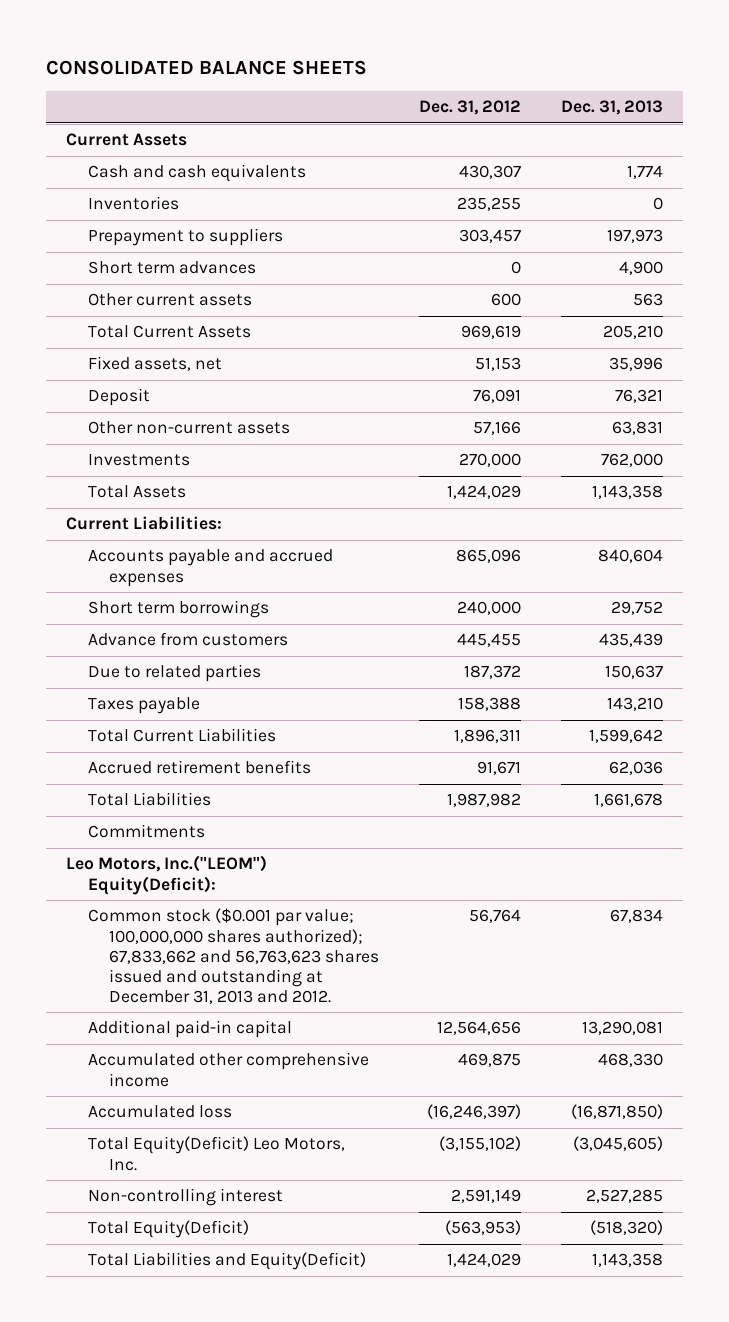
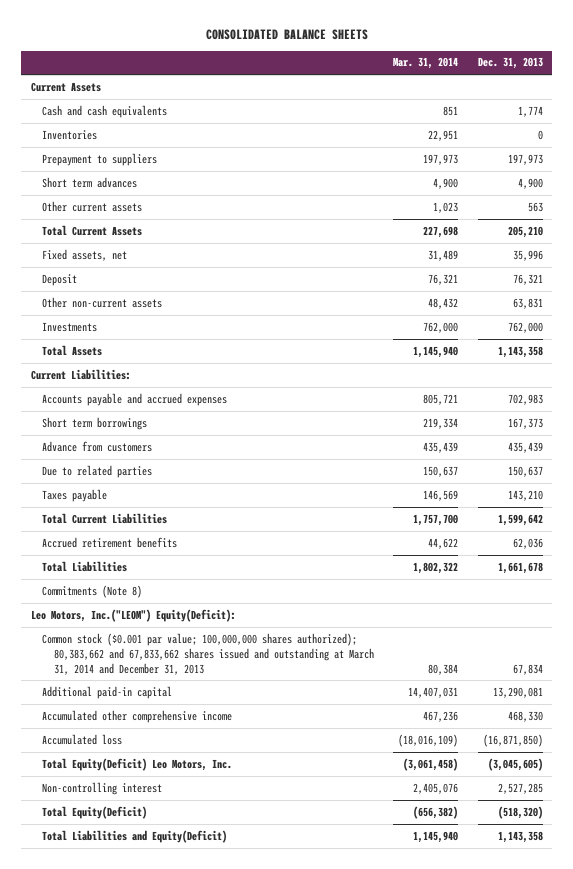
[418,100,521,116] Dec. 31, 2012 -> none
none -> [393,57,459,70] Mar. 31, 2014
[597,549,663,564] 840,604 -> [507,393,543,405] 702,983
[610,601,663,616] 29,752 -> [507,417,543,429] 167,373
[87,824,205,839] Commitments -> [42,584,143,598] Commitments (Note 8)
[87,908,379,1004] Common stock ($0.001 par value; 100,000,000 shares authorized); 67,833,662 and 56,763,623 shares issued and outstanding at December 31, 2013 and 2012. -> [42,632,374,675] Common stock ($0.001 par value; 100,000,000 shares authorized); 80,383,662 and 67,833,662 shares issued and outstanding at March 31, 2014 and December 31, 2013

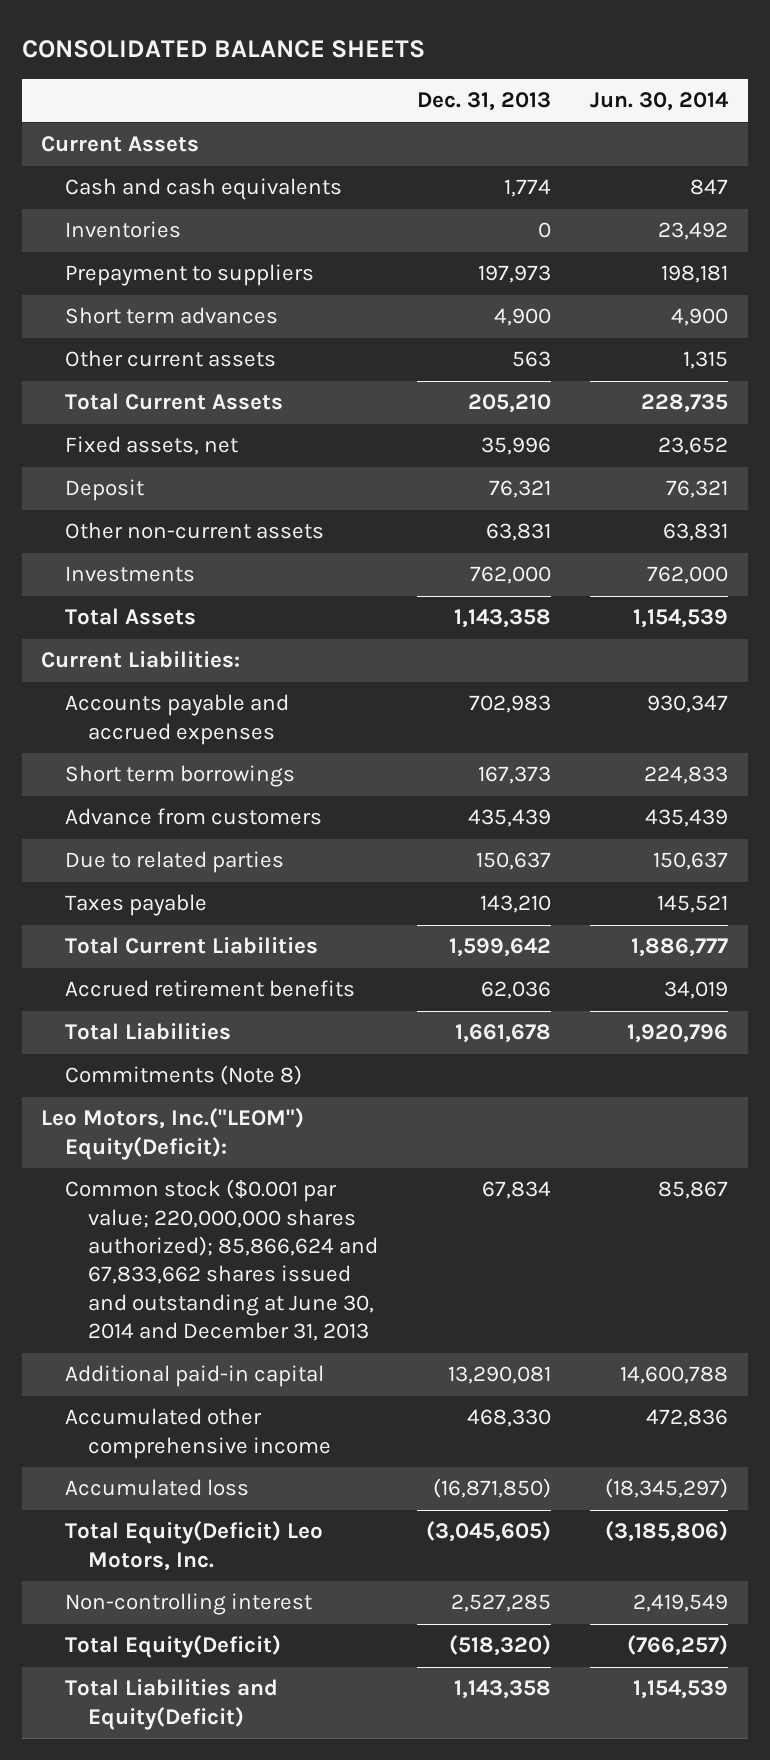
[393,57,459,70] Mar. 31, 2014 -> none
none -> [590,92,730,112] Jun. 30, 2014
[42,632,374,675] Common stock ($0.001 par value; 100,000,000 shares authorized); 80,383,662 and 67,833,662 shares issued and outstanding at March 31, 2014 and December 31, 2013 -> [64,1179,379,1342] Common stock ($0.001 par value; 220,000,000 shares authorized); 85,866,624 and 67,833,662 shares issued and outstanding at June 30, 2014 and December 31, 2013

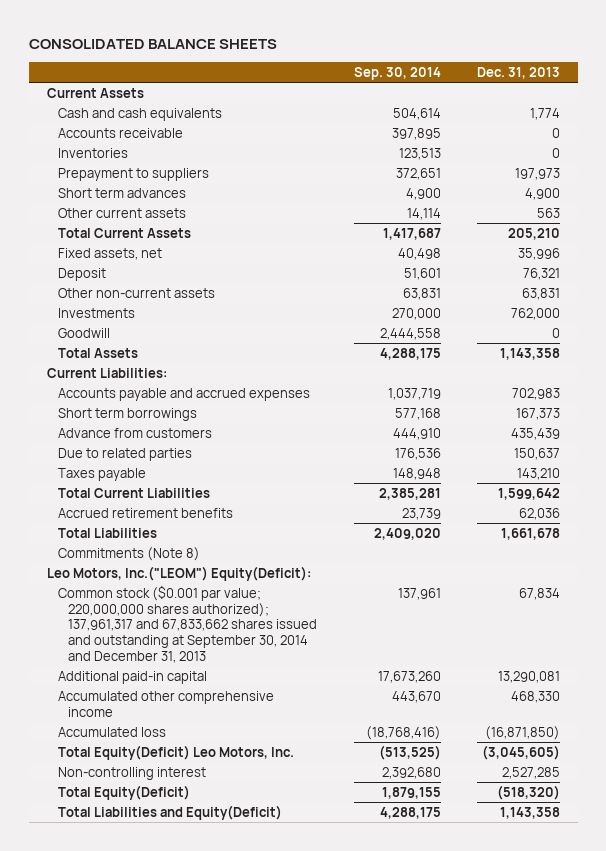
[590,92,730,112] Jun. 30, 2014 -> none
none -> [353,67,441,81] Sep. 30, 2014
none -> [57,127,183,138] Accounts receivable
none -> [57,327,110,338] Goodwill
[64,1179,379,1342] Common stock ($0.001 par value; 220,000,000 shares authorized); 85,866,624 and 67,833,662 shares issued and outstanding at June 30, 2014 and December 31, 2013 -> [57,584,318,663] Common stock ($0.001 par value; 220,000,000 shares authorized); 137,961,317 and 67,833,662 shares issued and outstanding at September 30, 2014 and December 31, 2013

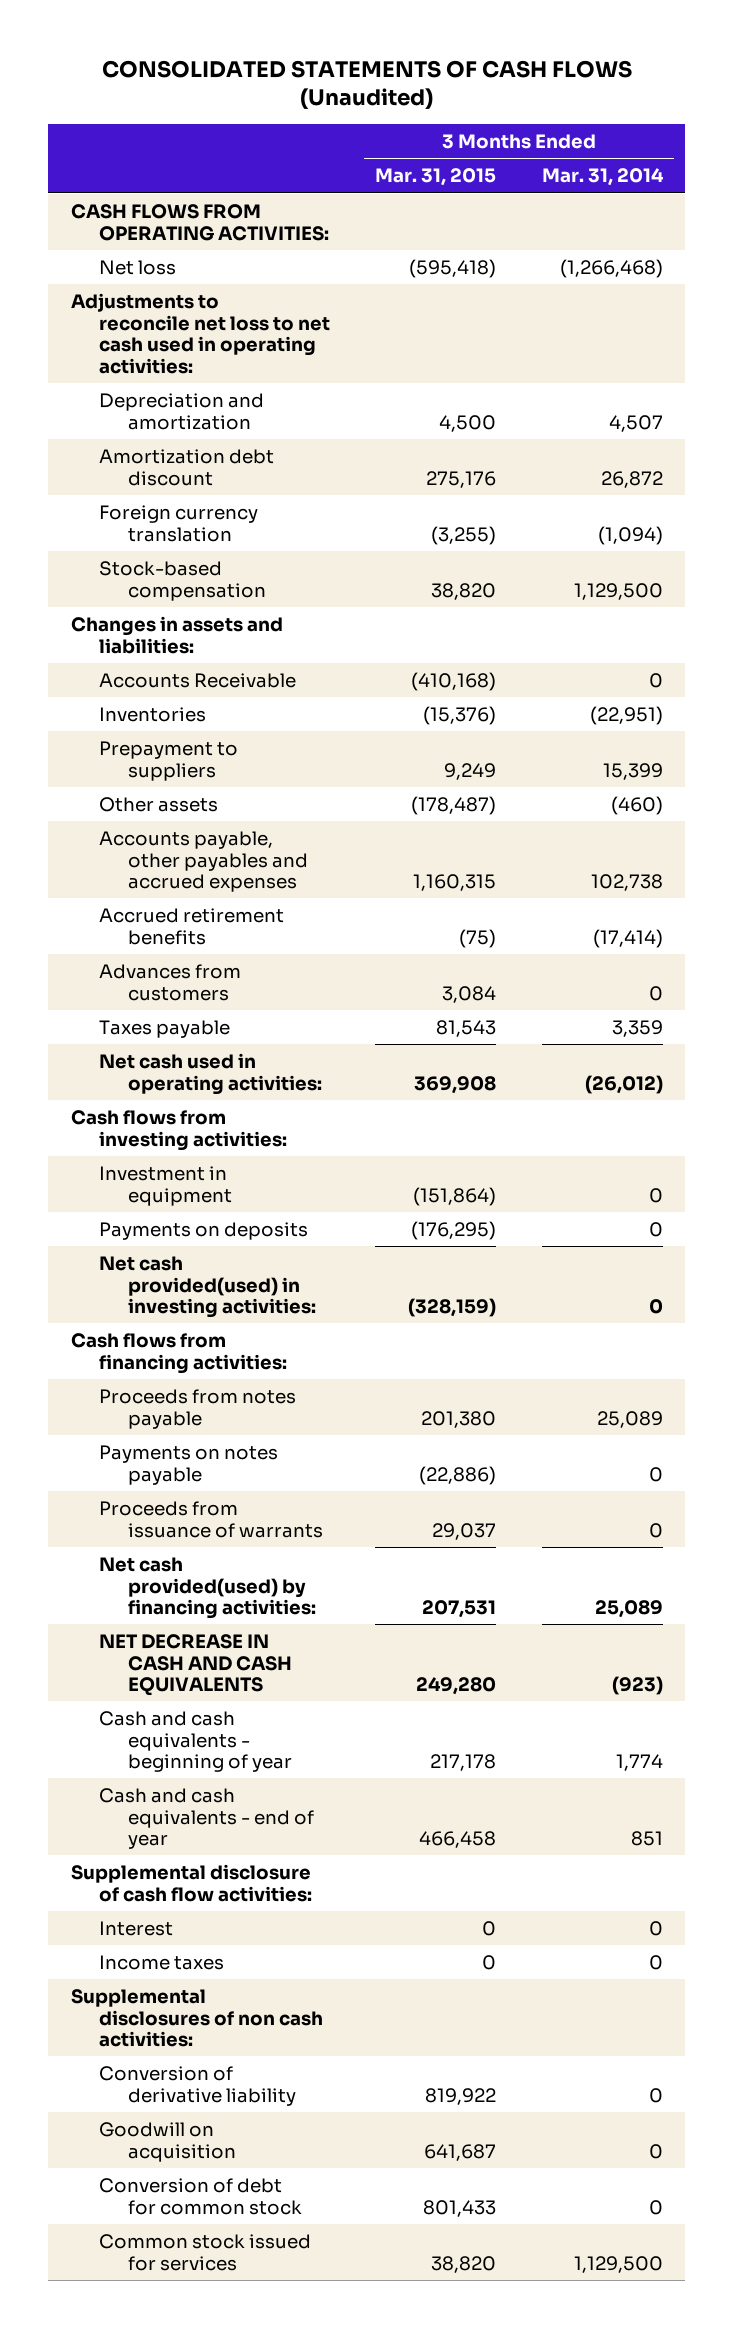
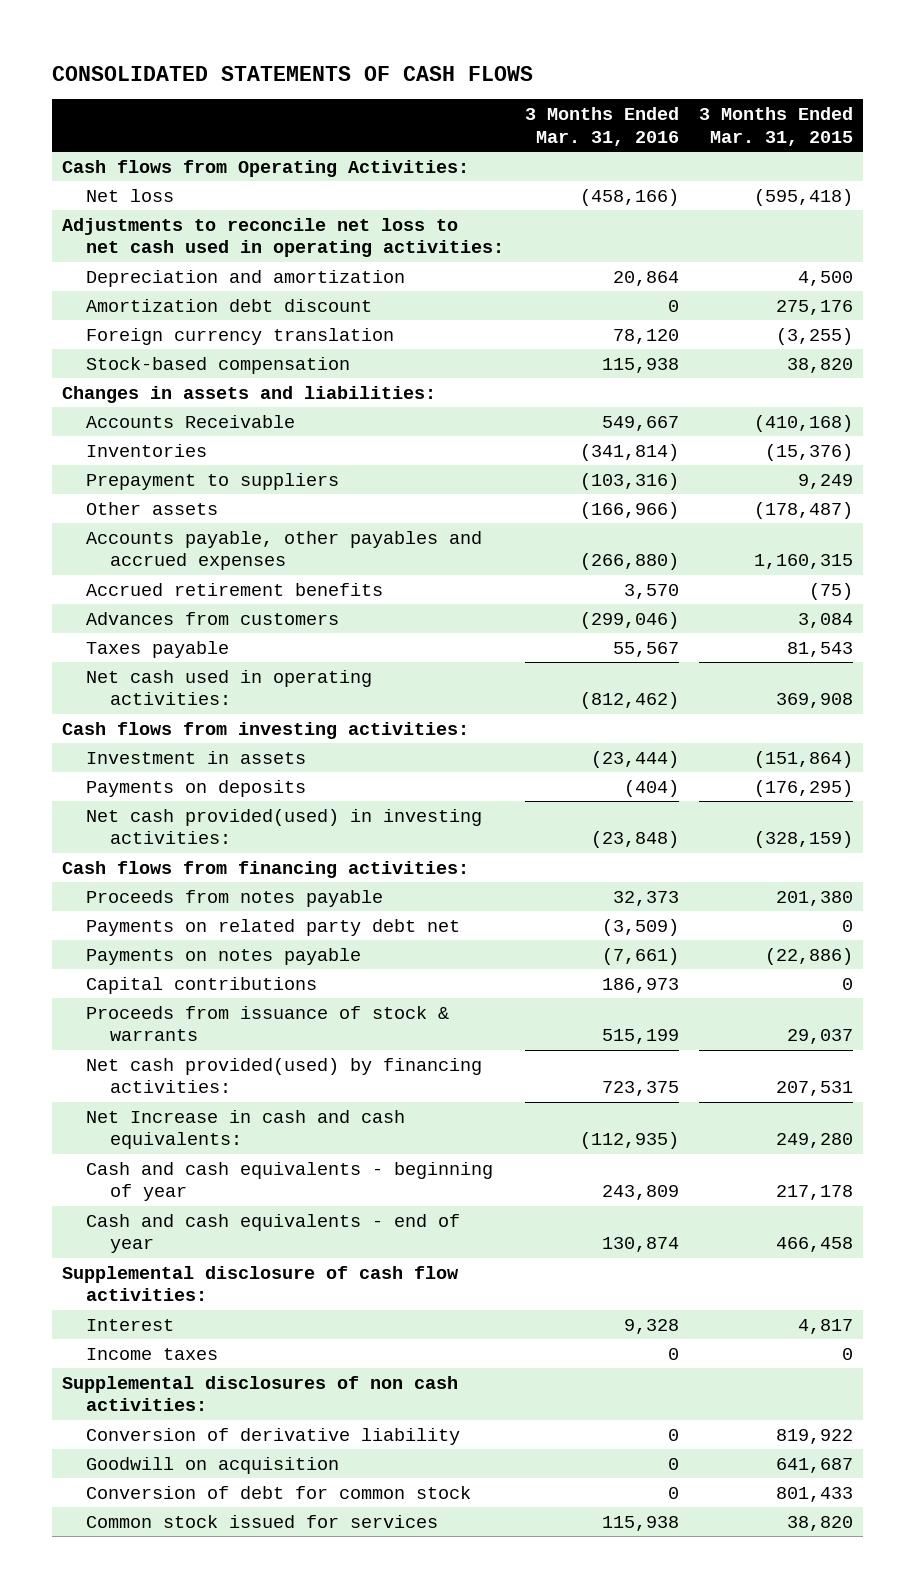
[101,59,632,110] CONSOLIDATED STATEMENTS OF CASH FLOWS (Unaudited) -> [52,65,534,81] CONSOLIDATED STATEMENTS OF CASH FLOWS
[541,168,664,187] Mar. 31, 2014 -> none
none -> [524,107,679,146] 3 Months Ended Mar. 31, 2016
[70,203,330,241] CASH FLOWS FROM OPERATING ACTIVITIES: -> [62,159,470,177] Cash flows from Operating Activities:
[99,1165,232,1206] Investment in equipment -> [86,750,307,764] Investment in assets
none -> [86,918,461,936] Payments on related party debt net
none -> [86,976,318,994] Capital contributions
[99,1500,323,1538] Proceeds from issuance of warrants -> [86,1005,450,1042] Proceeds from issuance of stock & warrants
[99,1633,292,1697] NET DECREASE IN CASH AND CASH EQUIVALENTS -> [86,1109,406,1150] Net Increase in cash and cash equivalents:
[482,1920,497,1936] 0 -> [798,1318,854,1334] 4,817

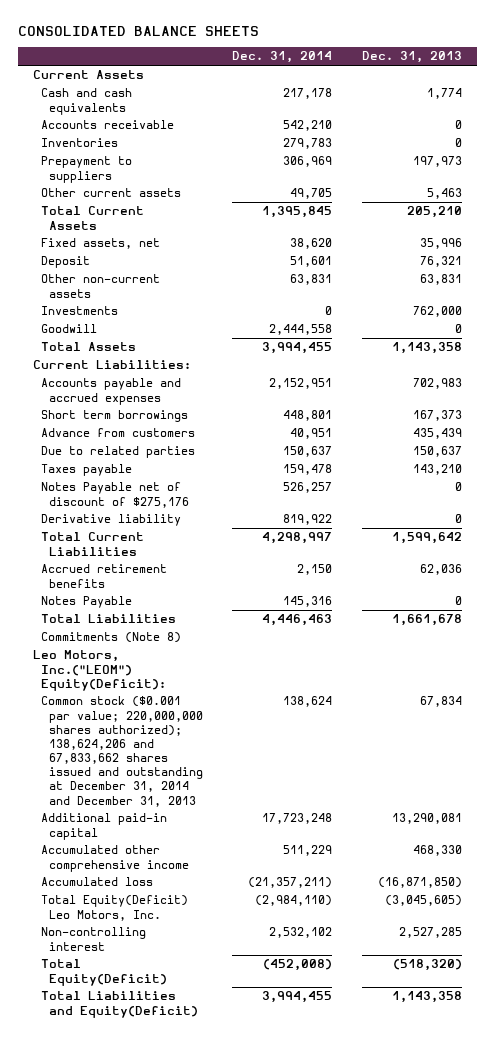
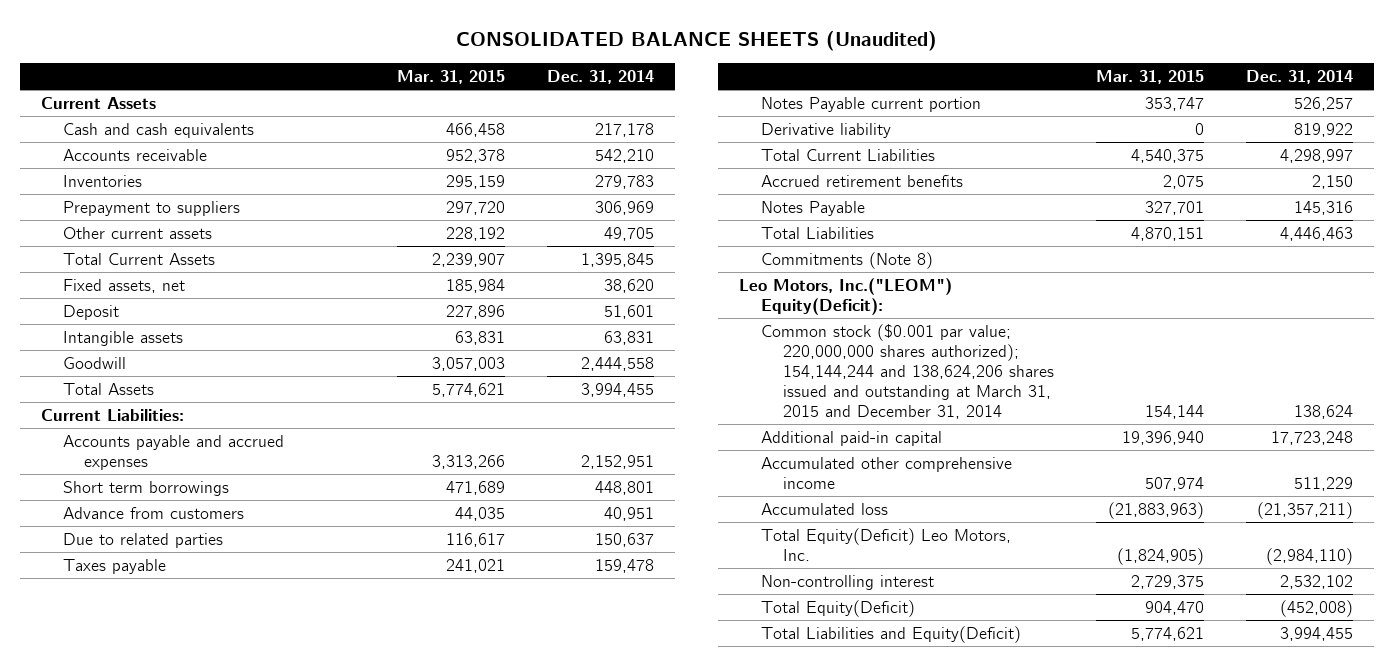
[17,25,259,36] CONSOLIDATED BALANCE SHEETS -> [455,31,937,52] CONSOLIDATED BALANCE SHEETS (Unaudited)
[362,51,463,64] Dec. 31, 2013 -> none
none -> [397,70,506,85] Mar. 31, 2015
[40,306,118,316] Investments -> none
[40,274,160,298] Other non-current assets -> [62,330,183,346] Intangible assets
[40,482,189,508] Notes Payable net of discount of $275,176 -> [761,96,982,112] Notes Payable current portion
[40,696,203,807] Common stock ($0.001 par value; 220,000,000 shares authorized); 138,624,206 and 67,833,662 shares issued and outstanding at December 31, 2014 and December 31, 2013 -> [761,323,1054,420] Common stock ($0.001 par value; 220,000,000 shares authorized); 154,144,244 and 138,624,206 shares issued and outstanding at March 31, 2015 and December 31, 2014

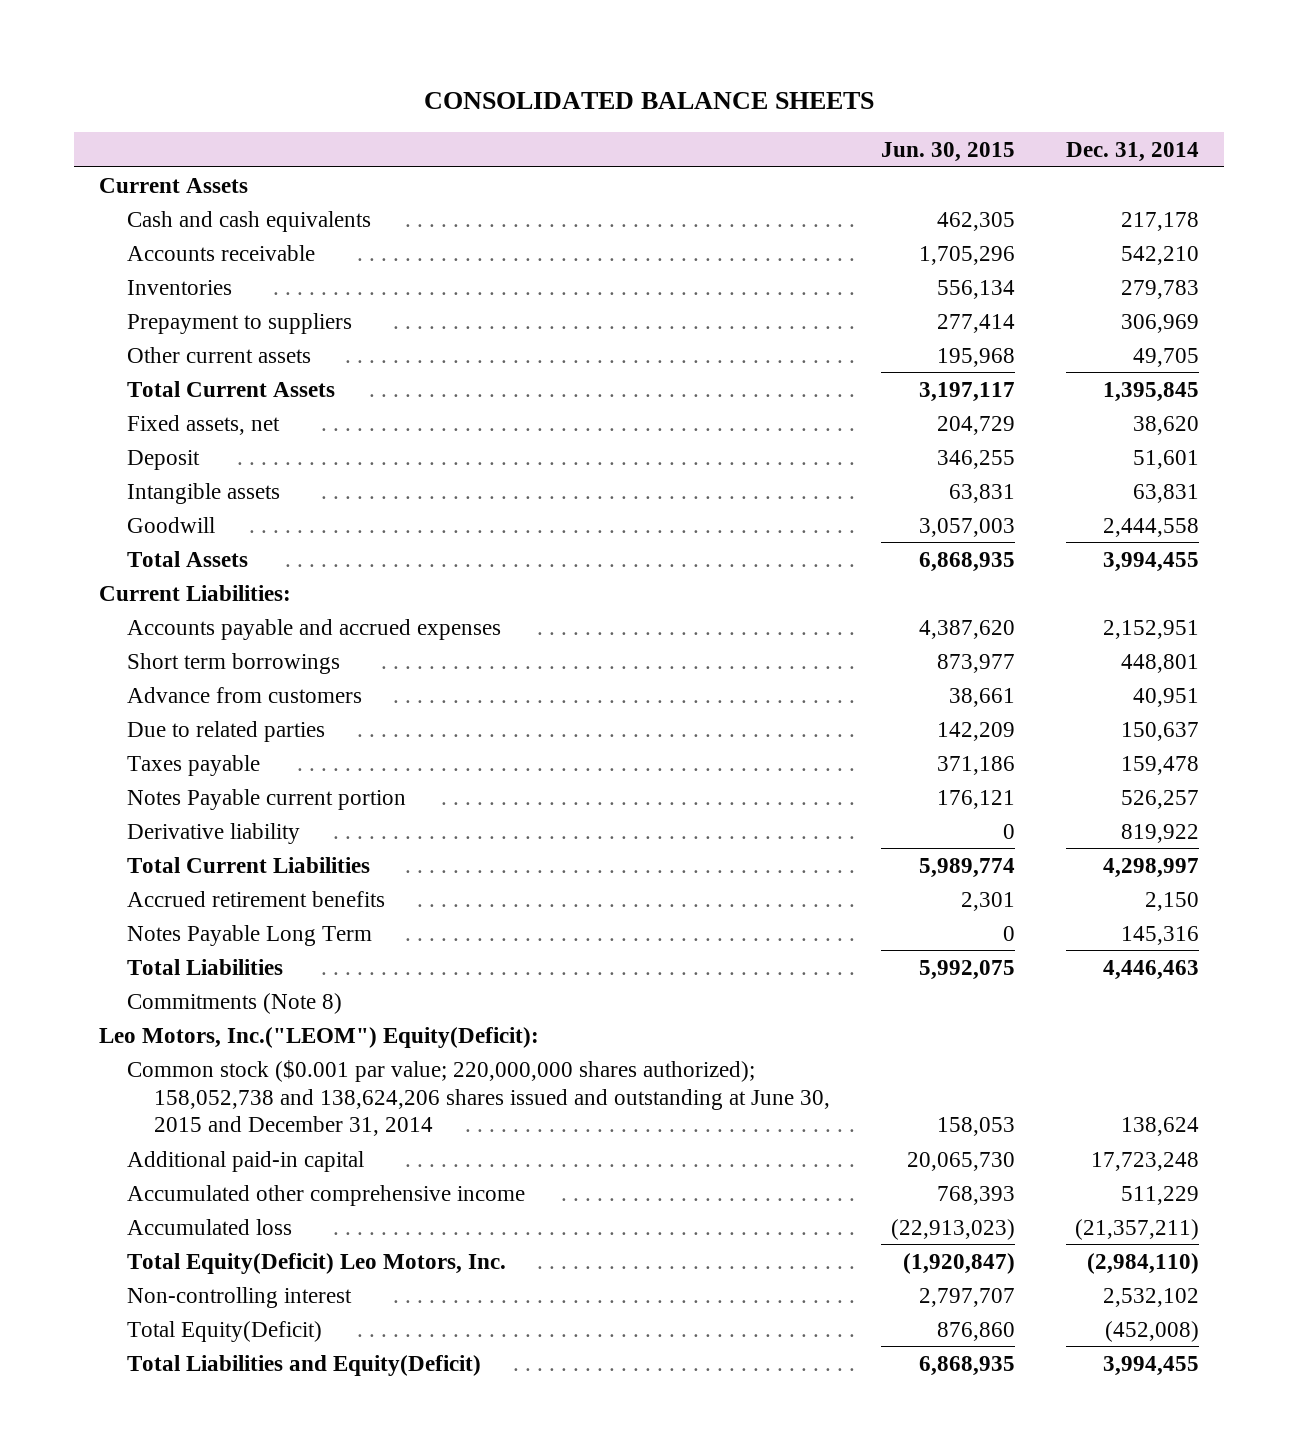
[455,31,937,52] CONSOLIDATED BALANCE SHEETS (Unaudited) -> [423,92,874,110] CONSOLIDATED BALANCE SHEETS
[397,70,506,85] Mar. 31, 2015 -> none
none -> [880,141,1015,162] Jun. 30, 2015
[761,200,866,216] Notes Payable -> [126,924,372,946] Notes Payable Long Term
[761,323,1054,420] Common stock ($0.001 par value; 220,000,000 shares authorized); 154,144,244 and 138,624,206 shares issued and outstanding at March 31, 2015 and December 31, 2014 -> [126,1059,831,1137] Common stock ($0.001 par value; 220,000,000 shares authorized); 158,052,738 and 138,624,206 shares issued and outstanding at June 30, 2015 and December 31, 2014

